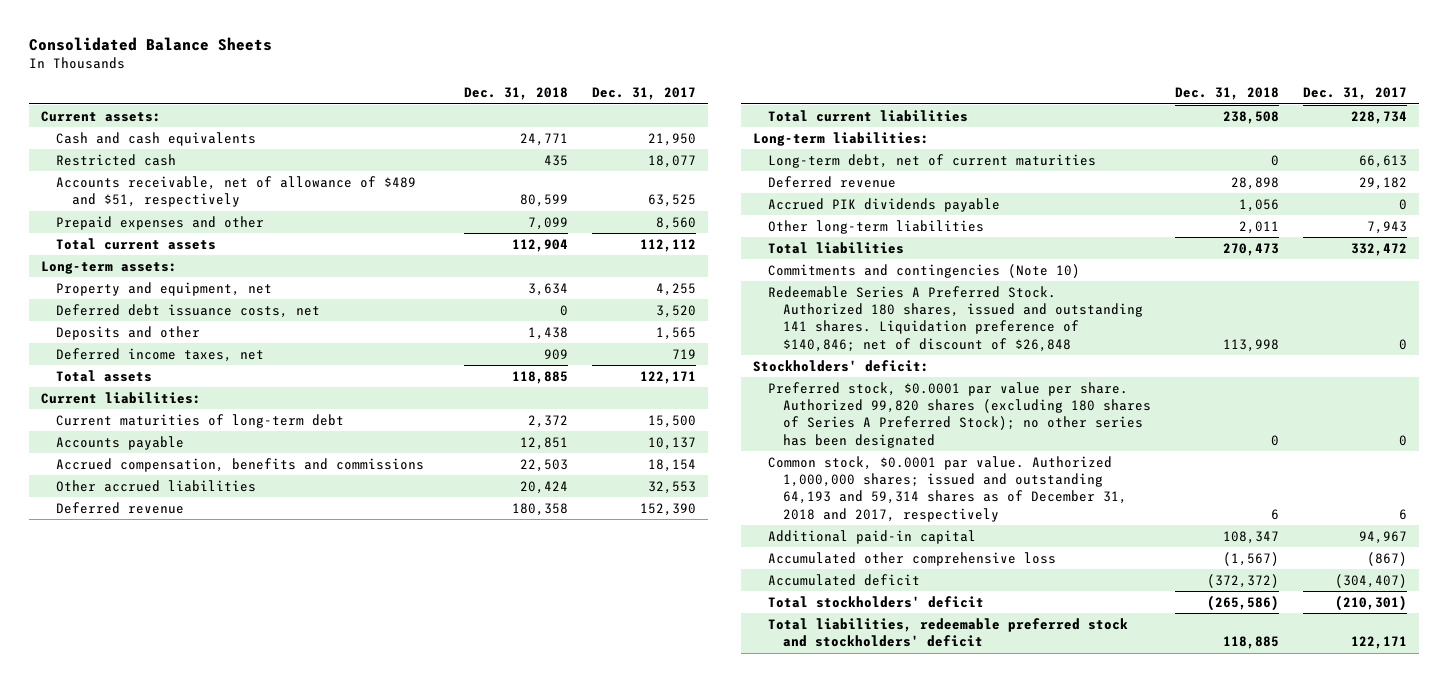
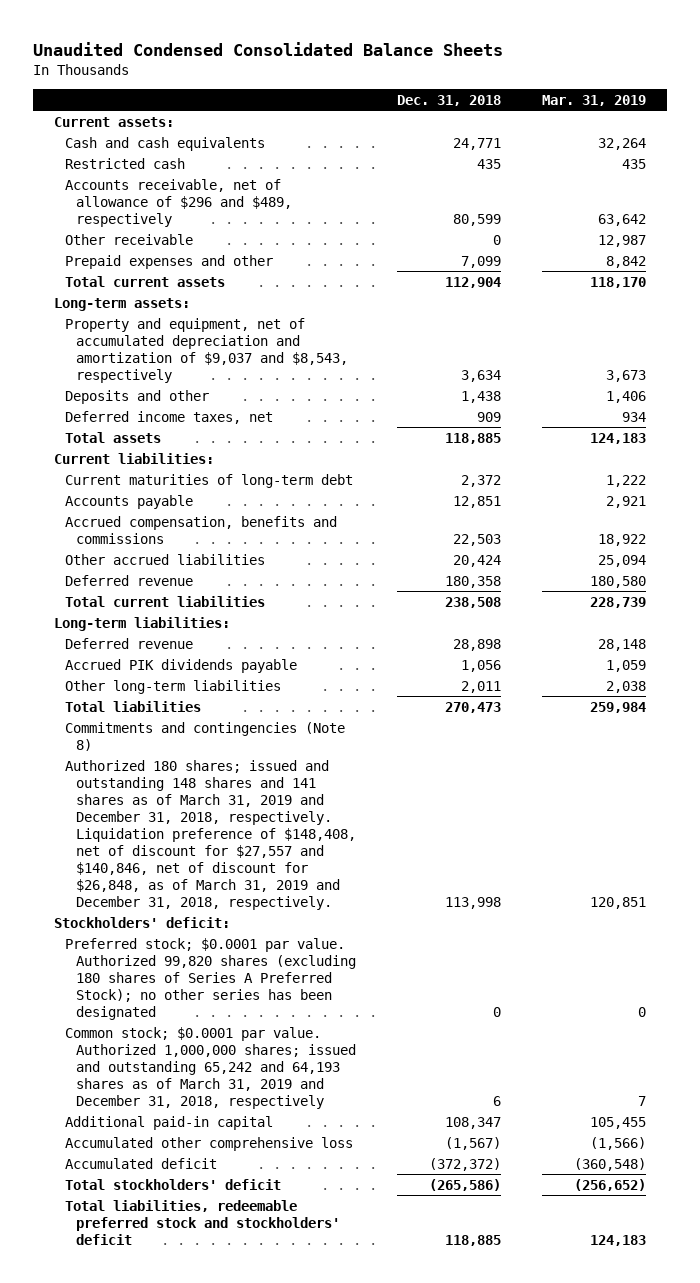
[29,37,273,52] Consolidated Balance Sheets -> [33,41,504,56] Unaudited Condensed Consolidated Balance Sheets
[591,87,696,101] Dec. 31, 2017 -> none
none -> [542,94,647,106] Mar. 31, 2019
[56,175,417,208] Accounts receivable, net of allowance of $489 and $51, respectively -> [65,178,293,227] Accounts receivable, net of allowance of $296 and $489, respectively
none -> [65,233,194,245] Other receivable
[56,303,321,318] Deferred debt issuance costs, net -> none
[56,281,273,296] Property and equipment, net -> [65,317,349,383] Property and equipment, net of accumulated depreciation and amortization of $9,037 and $8,543, respectively
[768,153,1097,168] Long-term debt, net of current maturities -> none
[768,263,1081,278] Commitments and contingencies (Note 10) -> [65,721,346,751] Commitments and contingencies (Note 8)
[768,285,1144,352] Redeemable Series A Preferred Stock. Authorized 180 shares, issued and outstanding 141 shares. Liquidation preference of $140,846; net of discount of $26,848 -> [65,759,357,910] Authorized 180 shares; issued and outstanding 148 shares and 141 shares as of March 31, 2019 and December 31, 2018, respectively. Liquidation preference of $148,408, net of discount for $27,557 and $140,846, net of discount for $26,848, as of March 31, 2019 and December 31, 2018, respectively.
[768,381,1152,448] Preferred stock, $0.0001 par value per share. Authorized 99,820 shares (excluding 180 shares of Series A Preferred Stock); no other series has been designated -> [65,937,357,1020] Preferred stock; $0.0001 par value. Authorized 99,820 shares (excluding 180 shares of Series A Preferred Stock); no other series has been designated
[768,455,1128,522] Common stock, $0.0001 par value. Authorized 1,000,000 shares; issued and outstanding 64,193 and 59,314 shares as of December 31, 2018 and 2017, respectively -> [65,1026,357,1109] Common stock; $0.0001 par value. Authorized 1,000,000 shares; issued and outstanding 65,242 and 64,193 shares as of March 31, 2019 and December 31, 2018, respectively

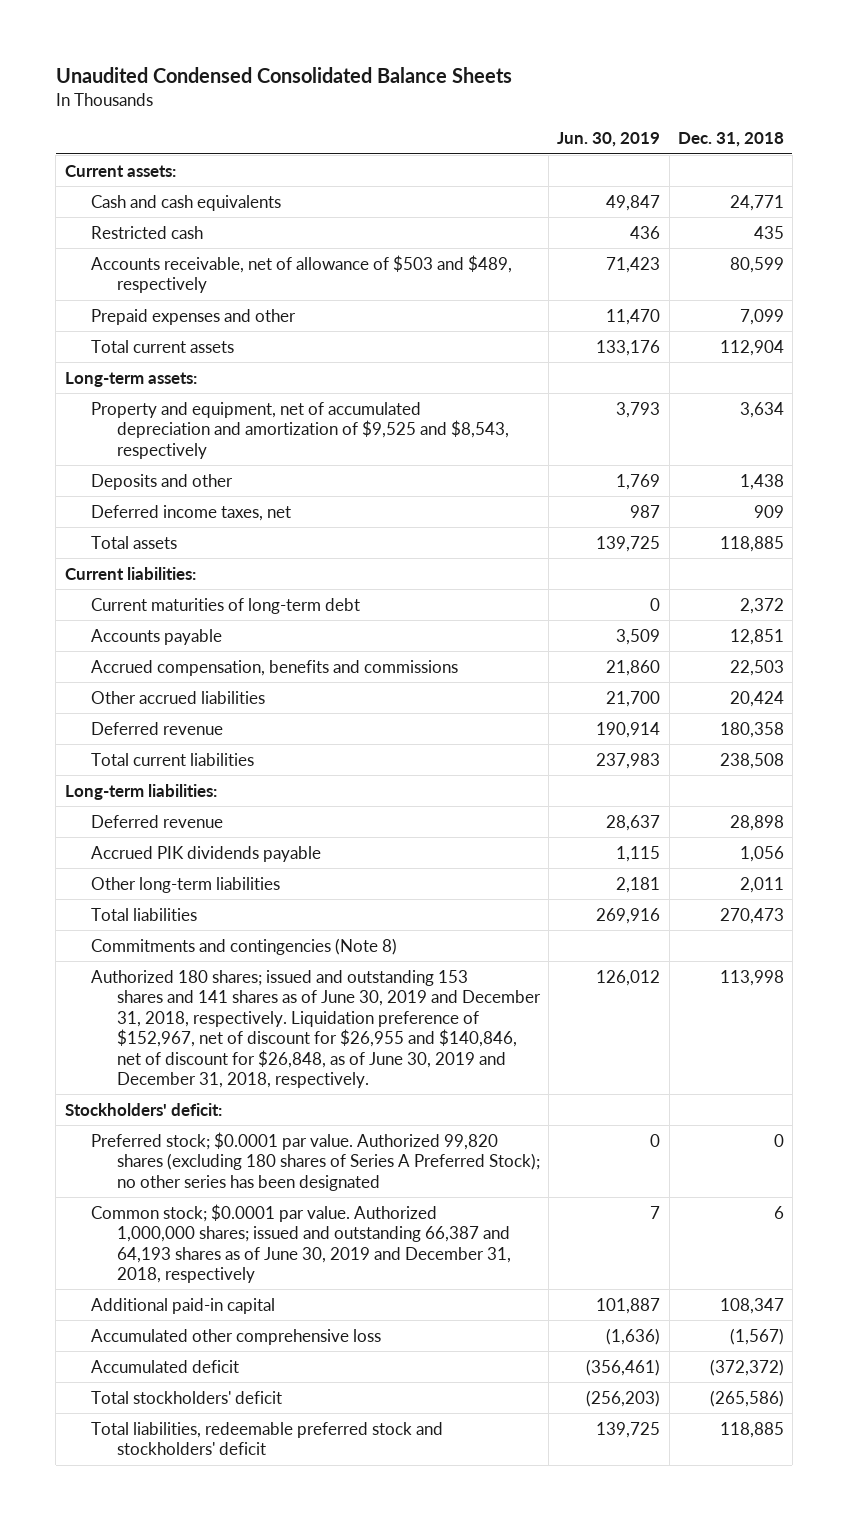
[542,94,647,106] Mar. 31, 2019 -> none
none -> [557,132,661,148] Jun. 30, 2019
[65,233,194,245] Other receivable -> none
[65,178,293,227] Accounts receivable, net of allowance of $296 and $489, respectively -> [90,254,512,294] Accounts receivable, net of allowance of $503 and $489, respectively
[65,317,349,383] Property and equipment, net of accumulated depreciation and amortization of $9,037 and $8,543, respectively -> [90,401,510,459] Property and equipment, net of accumulated depreciation and amortization of $9,525 and $8,543, respectively
[65,759,357,910] Authorized 180 shares; issued and outstanding 148 shares and 141 shares as of March 31, 2019 and December 31, 2018, respectively. Liquidation preference of $148,408, net of discount for $27,557 and $140,846, net of discount for $26,848, as of March 31, 2019 and December 31, 2018, respectively. -> [90,969,542,1089] Authorized 180 shares; issued and outstanding 153 shares and 141 shares as of June 30, 2019 and December 31, 2018, respectively. Liquidation preference of $152,967, net of discount for $26,955 and $140,846, net of discount for $26,848, as of June 30, 2019 and December 31, 2018, respectively.
[65,1026,357,1109] Common stock; $0.0001 par value. Authorized 1,000,000 shares; issued and outstanding 65,242 and 64,193 shares as of March 31, 2019 and December 31, 2018, respectively -> [90,1203,512,1284] Common stock; $0.0001 par value. Authorized 1,000,000 shares; issued and outstanding 66,387 and 64,193 shares as of June 30, 2019 and December 31, 2018, respectively

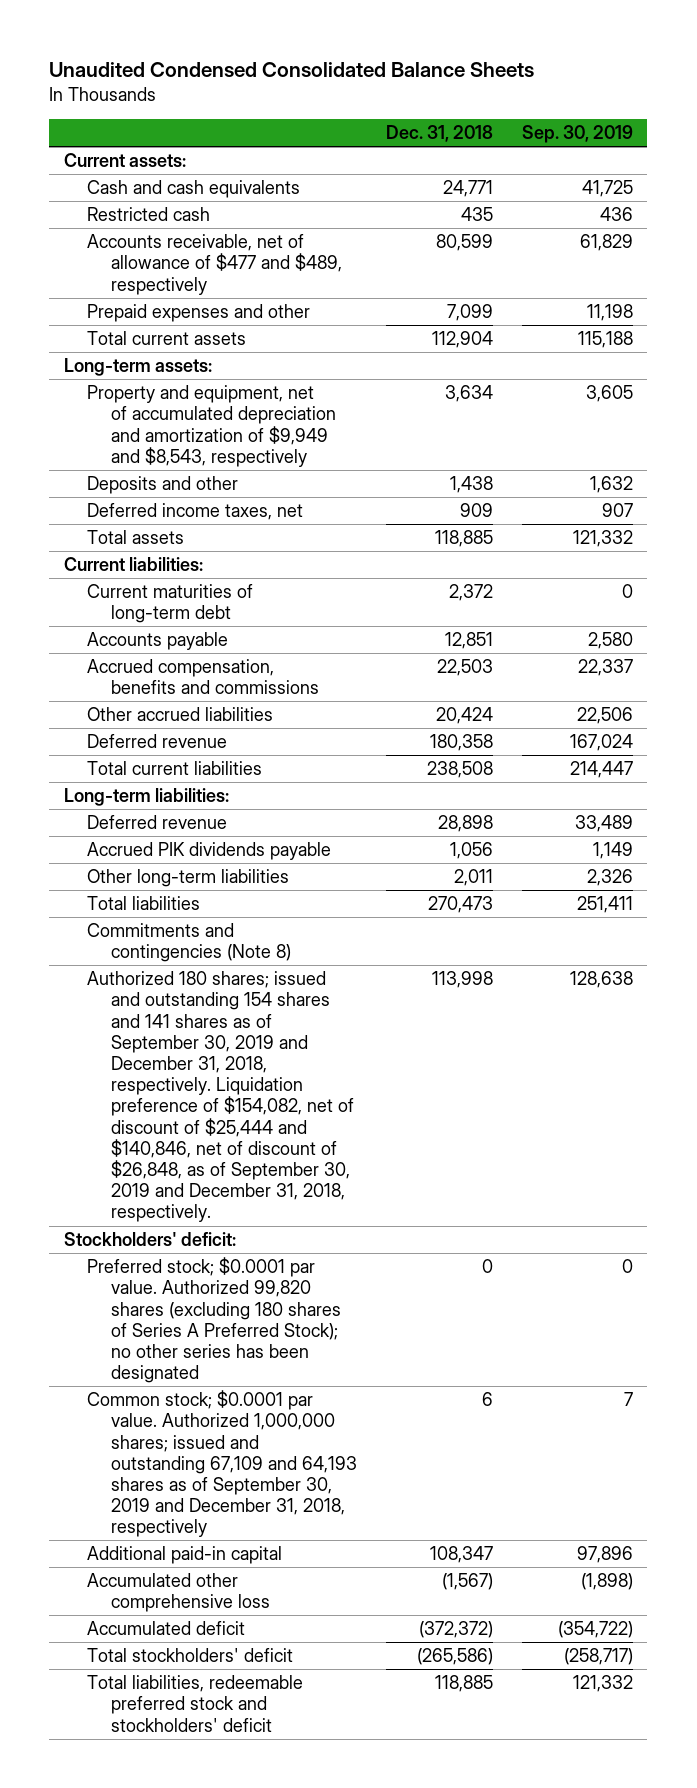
[557,132,661,148] Jun. 30, 2019 -> none
none -> [521,125,633,144] Sep. 30, 2019
[90,254,512,294] Accounts receivable, net of allowance of $503 and $489, respectively -> [87,234,343,295] Accounts receivable, net of allowance of $477 and $489, respectively
[90,401,510,459] Property and equipment, net of accumulated depreciation and amortization of $9,525 and $8,543, respectively -> [87,385,337,467] Property and equipment, net of accumulated depreciation and amortization of $9,949 and $8,543, respectively
[90,969,542,1089] Authorized 180 shares; issued and outstanding 153 shares and 141 shares as of June 30, 2019 and December 31, 2018, respectively. Liquidation preference of $152,967, net of discount for $26,955 and $140,846, net of discount for $26,848, as of June 30, 2019 and December 31, 2018, respectively. -> [87,971,355,1223] Authorized 180 shares; issued and outstanding 154 shares and 141 shares as of September 30, 2019 and December 31, 2018, respectively. Liquidation preference of $154,082, net of discount of $25,444 and $140,846, net of discount of $26,848, as of September 30, 2019 and December 31, 2018, respectively.
[90,1203,512,1284] Common stock; $0.0001 par value. Authorized 1,000,000 shares; issued and outstanding 66,387 and 64,193 shares as of June 30, 2019 and December 31, 2018, respectively -> [87,1390,358,1538] Common stock; $0.0001 par value. Authorized 1,000,000 shares; issued and outstanding 67,109 and 64,193 shares as of September 30, 2019 and December 31, 2018, respectively

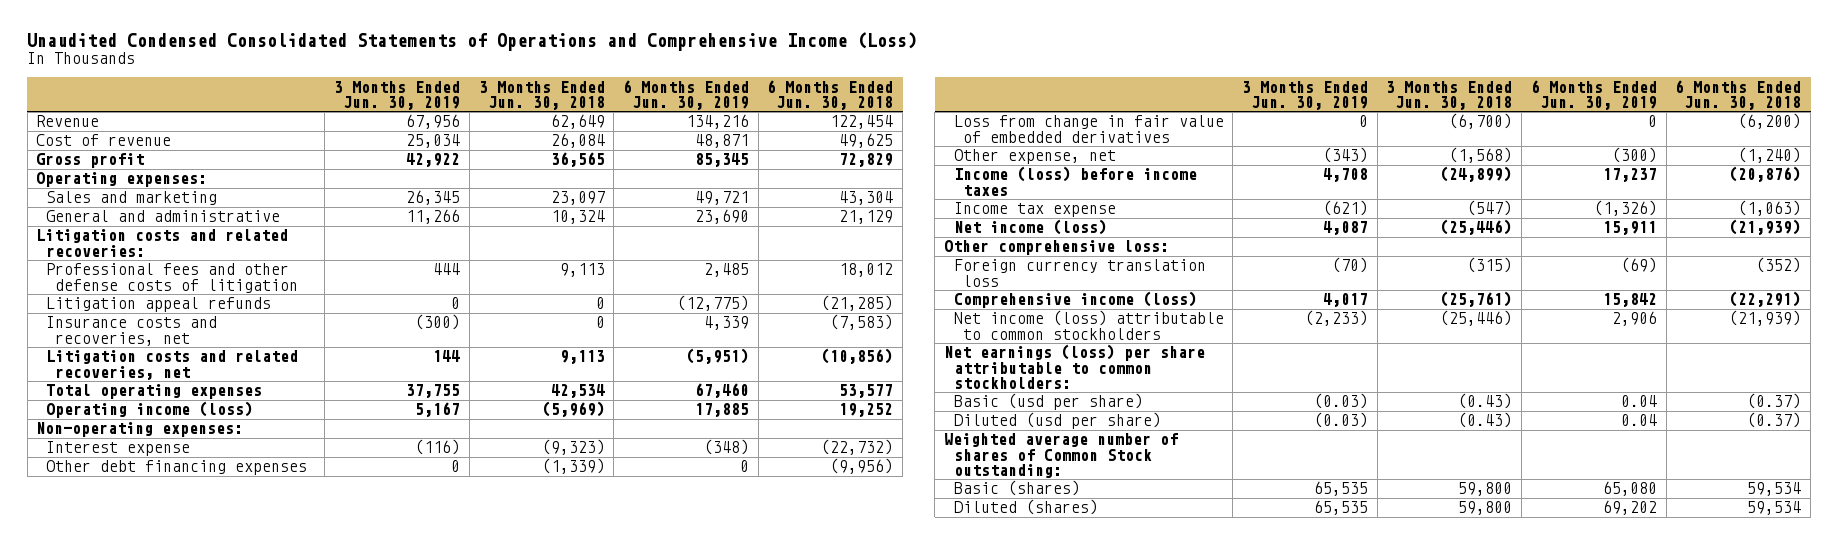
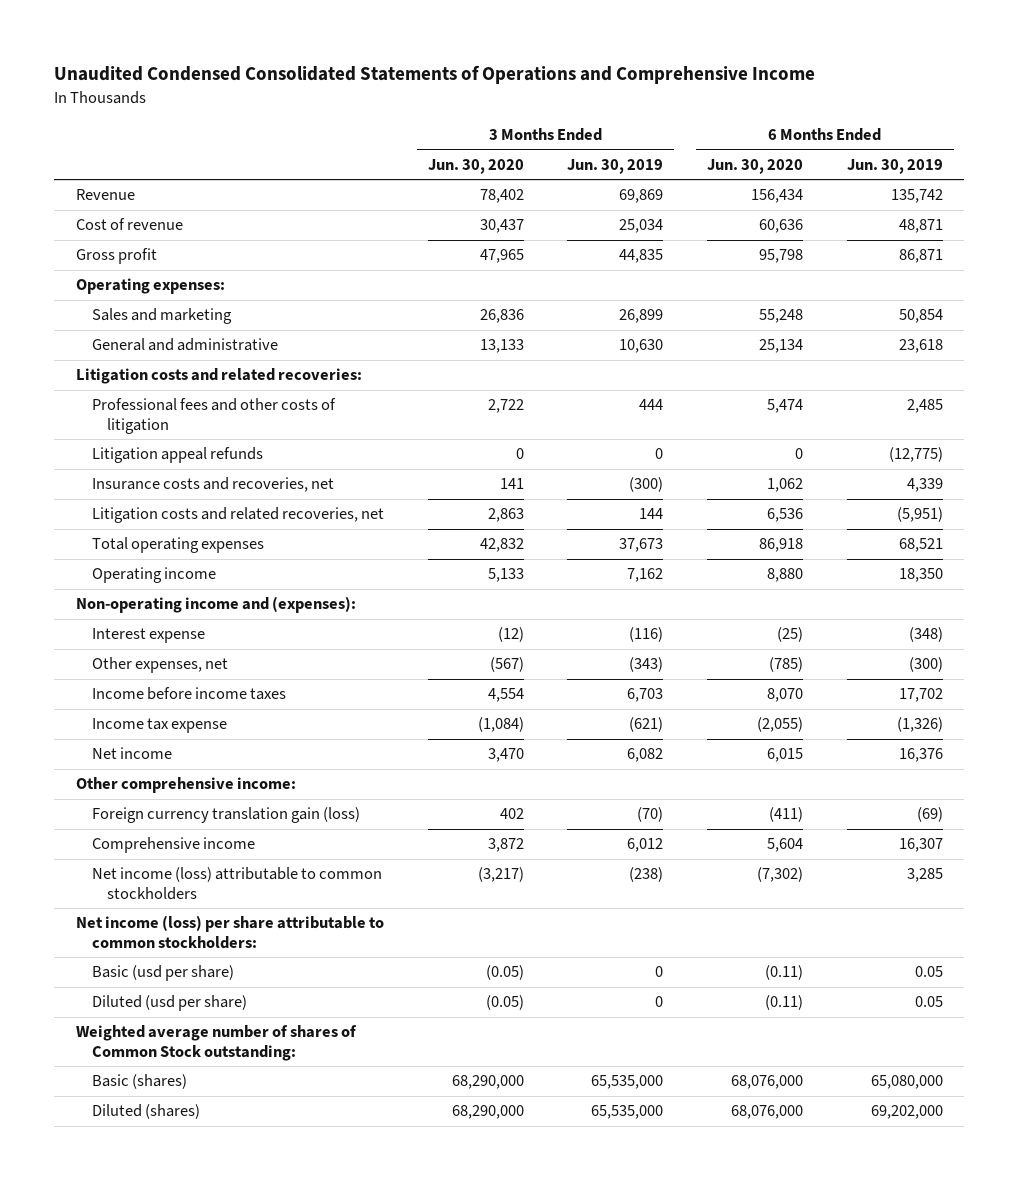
[27,32,918,52] Unaudited Condensed Consolidated Statements of Operations and Comprehensive Income (Loss) -> [54,65,816,85] Unaudited Condensed Consolidated Statements of Operations and Comprehensive Income
[478,80,605,110] 3 Months Ended Jun. 30, 2018 -> none
[767,79,894,110] 6 Months Ended Jun. 30, 2018 -> none
none -> [427,158,524,174] Jun. 30, 2020
none -> [707,158,804,174] Jun. 30, 2020
[406,114,461,130] 67,956 -> [619,189,664,204] 69,869
[686,114,750,130] 134,216 -> [890,189,943,204] 135,742
[406,153,461,168] 42,922 -> [619,249,664,264] 44,835
[695,153,750,168] 85,345 -> [898,249,943,264] 86,871
[406,190,461,206] 26,345 -> [619,309,664,324] 26,899
[695,191,750,206] 49,721 -> [898,309,943,324] 50,854
[406,209,461,225] 11,266 -> [619,339,664,354] 10,630
[695,209,750,225] 23,690 -> [898,339,943,354] 23,618
[45,263,299,293] Professional fees and other defense costs of litigation -> [91,398,336,434] Professional fees and other costs of litigation
[406,384,461,399] 37,755 -> [619,538,664,553] 37,673
[695,383,750,399] 67,460 -> [898,538,943,553] 68,521
[45,401,253,419] Operating income (loss) -> [91,567,216,584] Operating income
[415,402,461,418] 5,167 -> [627,568,664,583] 7,162
[695,403,750,418] 17,885 -> [898,568,943,583] 18,350
[36,422,244,438] Non-operating expenses: -> [76,596,357,614] Non-operating income and (expenses):
[45,460,307,476] Other debt financing expenses -> none
[953,115,1224,143] Loss from change in fair value of embedded derivatives -> none
[953,149,1116,165] Other expense, net -> [91,657,228,674] Other expenses, net
[953,166,1197,196] Income (loss) before income taxes -> [91,687,286,701] Income before income taxes
[1323,168,1369,183] 4,708 -> [627,688,664,703] 6,703
[1602,168,1657,183] 17,237 -> [898,688,943,703] 17,702
[953,219,1107,236] Net income (loss) -> [91,747,172,760] Net income
[1323,221,1369,236] 4,087 -> [627,748,664,763] 6,082
[1602,221,1657,236] 15,911 -> [898,748,943,763] 16,376
[944,240,1170,256] Other comprehensive loss: -> [76,777,297,794] Other comprehensive income:
[953,259,1206,287] Foreign currency translation loss -> [91,807,360,824] Foreign currency translation gain (loss)
[953,291,1197,309] Comprehensive income (loss) -> [91,837,255,854] Comprehensive income
[1323,293,1369,308] 4,017 -> [627,838,664,853] 6,012
[1602,293,1657,308] 15,842 -> [898,838,943,853] 16,307
[1305,310,1369,327] (2,233) -> [629,867,664,883] (238)
[1611,311,1657,327] 2,906 -> [906,868,943,883] 3,285
[944,344,1206,389] Net earnings (loss) per share attributable to common stockholders: -> [76,915,385,949] Net income (loss) per share attributable to common stockholders:
[1314,393,1369,410] (0.03) -> [655,966,664,978] 0
[1620,395,1657,408] 0.04 -> [914,966,943,978] 0.05
[1314,412,1369,429] (0.03) -> [655,996,664,1008] 0
[1620,414,1657,427] 0.04 -> [914,996,943,1008] 0.05
[1314,481,1369,497] 65,535 -> [591,1075,664,1090] 65,535,000
[1602,481,1657,497] 65,080 -> [870,1075,943,1090] 65,080,000
[1314,500,1369,516] 65,535 -> [591,1105,664,1120] 65,535,000
[1602,500,1657,516] 69,202 -> [870,1105,943,1120] 69,202,000

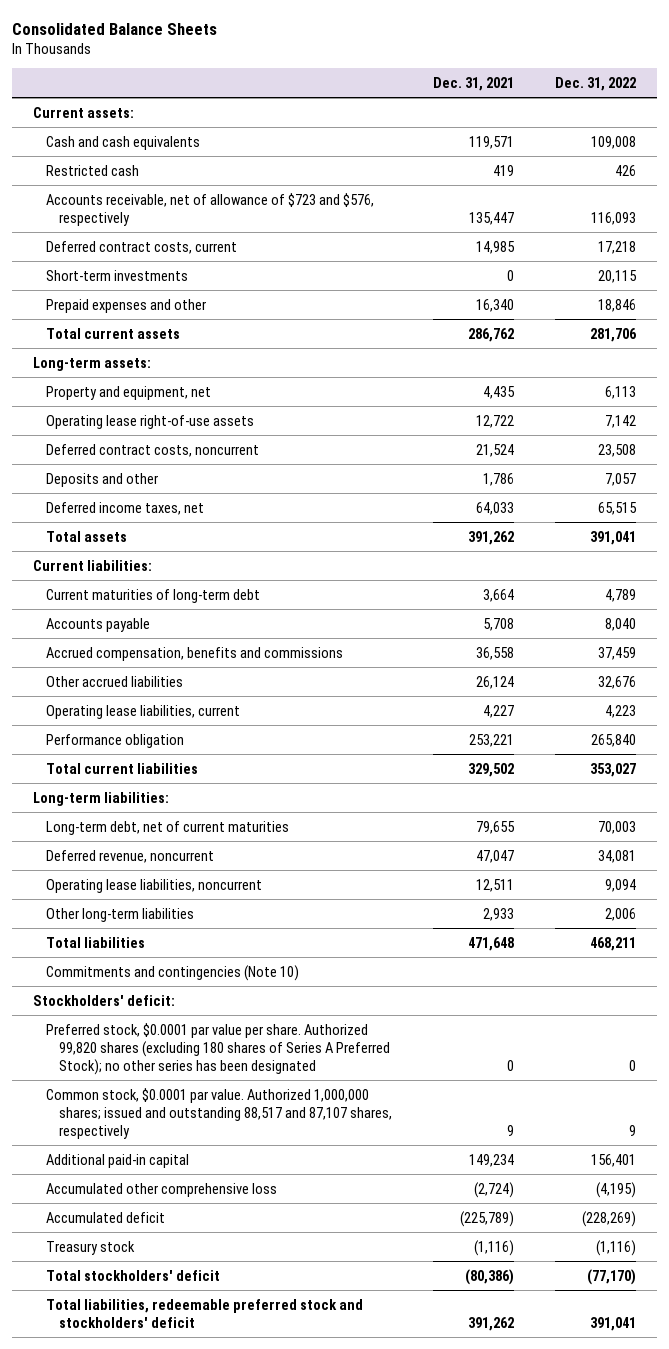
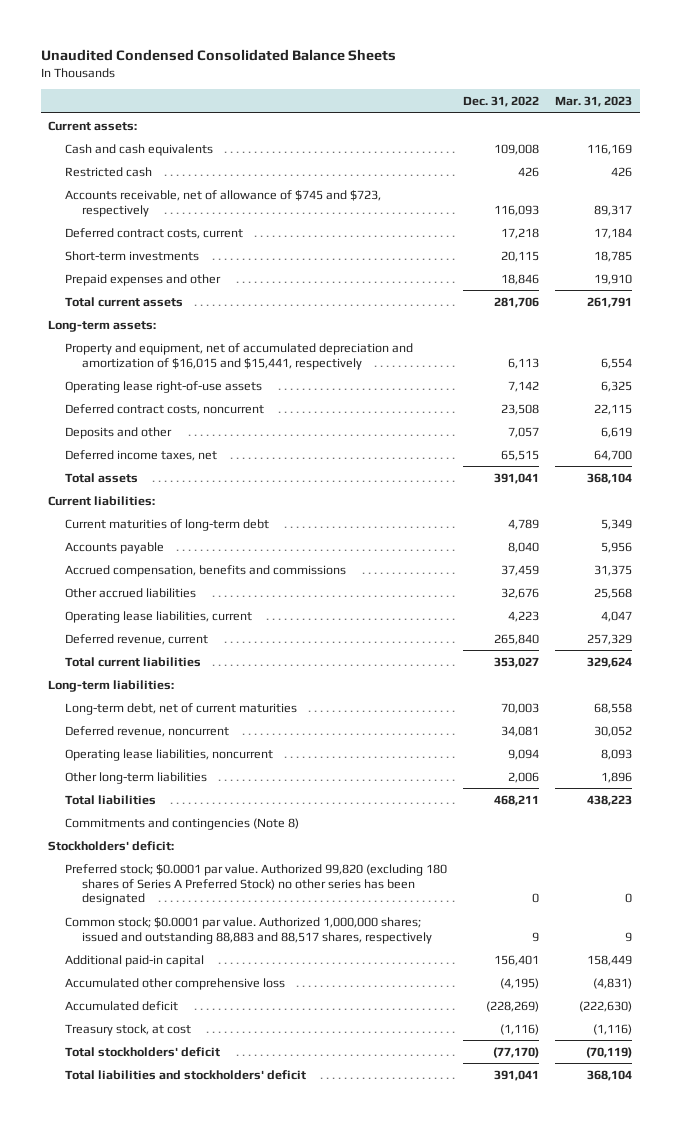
[12,22,218,35] Consolidated Balance Sheets -> [40,48,396,61] Unaudited Condensed Consolidated Balance Sheets
[432,76,514,91] Dec. 31, 2021 -> none
none -> [555,95,633,107] Mar. 31, 2023
[45,192,374,226] Accounts receivable, net of allowance of $723 and $576, respectively -> [65,189,382,217] Accounts receivable, net of allowance of $745 and $723, respectively
[45,385,211,400] Property and equipment, net -> [65,342,414,370] Property and equipment, net of accumulated depreciation and amortization of $16,015 and $15,441, respectively
[45,733,184,748] Performance obligation -> [65,633,209,645] Deferred revenue, current
[45,964,299,981] Commitments and contingencies (Note 10) -> [65,817,300,830] Commitments and contingencies (Note 8)
[45,1022,390,1075] Preferred stock, $0.0001 par value per share. Authorized 99,820 shares (excluding 180 shares of Series A Preferred Stock); no other series has been designated -> [65,863,448,906] Preferred stock; $0.0001 par value. Authorized 99,820 (excluding 180 shares of Series A Preferred Stock) no other series has been designated
[45,1087,392,1139] Common stock, $0.0001 par value. Authorized 1,000,000 shares; issued and outstanding 88,517 and 87,107 shares, respectively -> [65,916,433,944] Common stock; $0.0001 par value. Authorized 1,000,000 shares; issued and outstanding 88,883 and 88,517 shares, respectively
[45,1240,135,1255] Treasury stock -> [65,1023,192,1036] Treasury stock, at cost
[45,1298,363,1328] Total liabilities, redeemable preferred stock and stockholders' deficit -> [65,1069,307,1080] Total liabilities and stockholders' deficit

